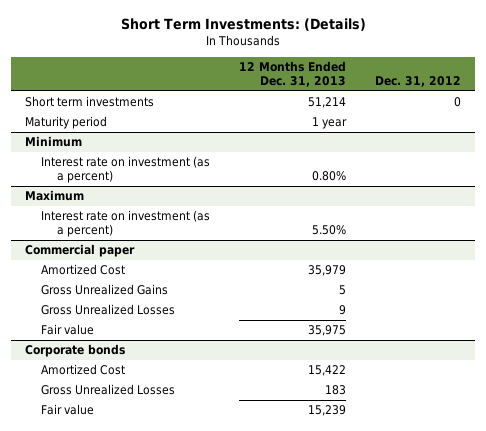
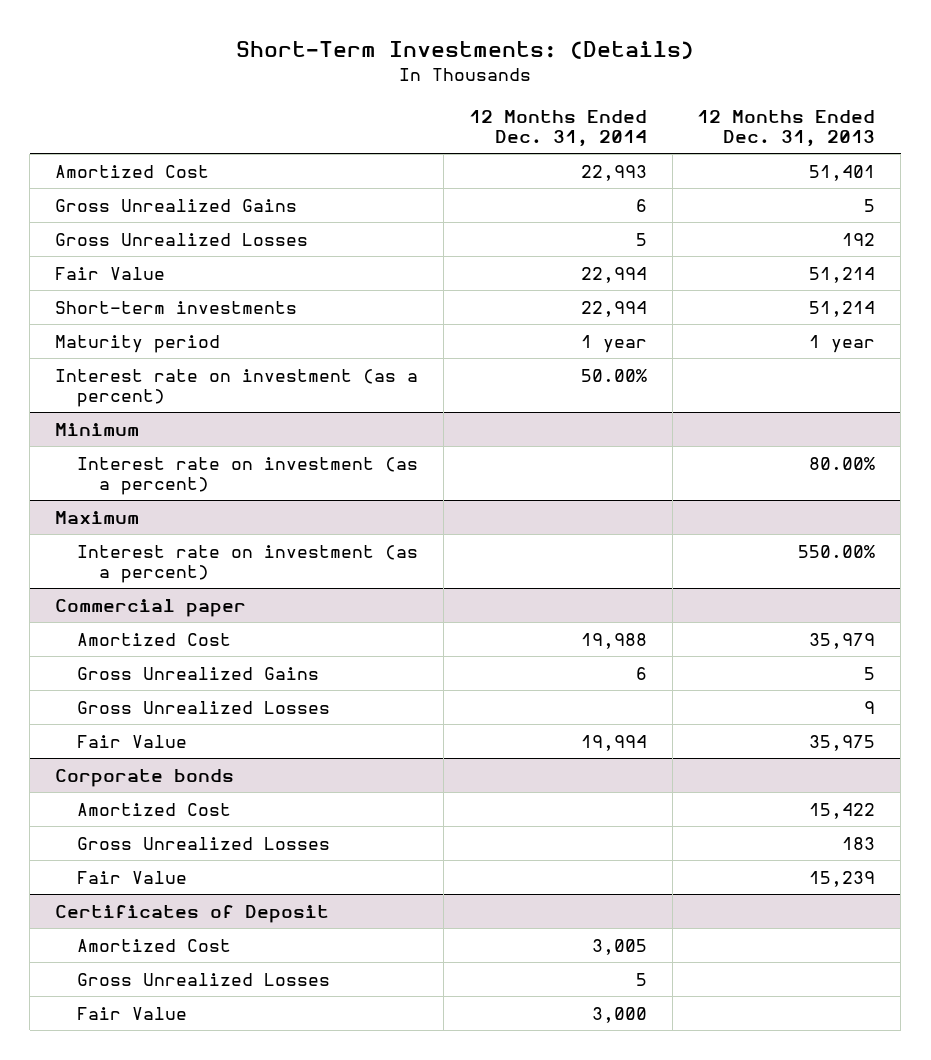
[120,18,366,32] Short Term Investments: (Details) -> [236,41,695,60] Short-Term Investments: (Details)
[374,76,461,88] Dec. 31, 2012 -> none
none -> [468,109,647,148] 12 Months Ended Dec. 31, 2014
none -> [55,164,210,178] Amortized Cost
none -> [55,198,298,212] Gross Unrealized Gains
none -> [55,232,309,246] Gross Unrealized Losses
none -> [55,266,166,280] Fair Value
[25,96,155,108] Short term investments -> [55,300,298,314] Short-term investments
none -> [55,368,419,408] Interest rate on investment (as a percent)
[311,171,346,182] 0.80% -> [809,456,876,470] 80.00%
[311,225,346,236] 5.50% -> [798,544,876,558] 550.00%
[41,324,95,336] Fair value -> [76,734,187,748] Fair Value
[41,404,95,416] Fair value -> [76,870,187,884] Fair Value
none -> [55,904,330,923] Certificates of Deposit
none -> [76,938,231,952] Amortized Cost
none -> [76,972,330,986] Gross Unrealized Losses
none -> [76,1006,187,1020] Fair Value

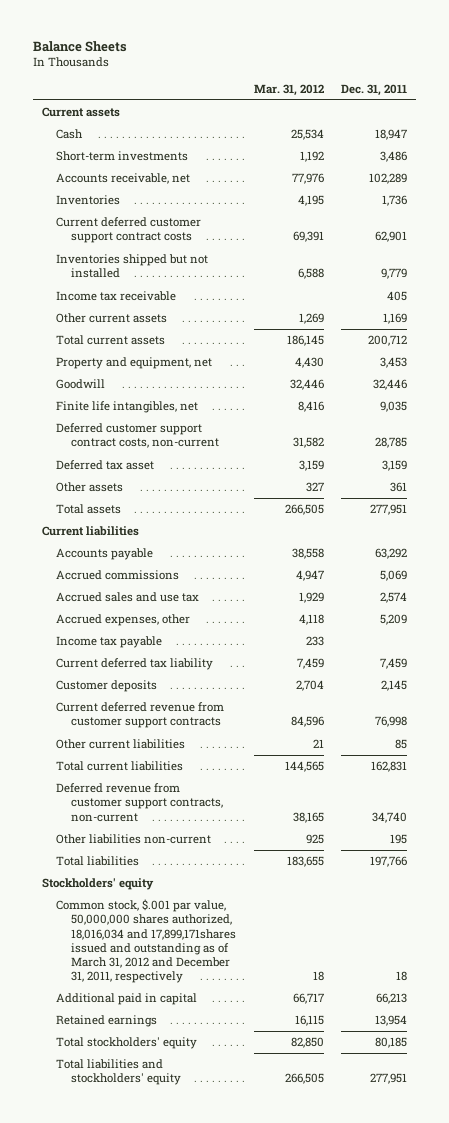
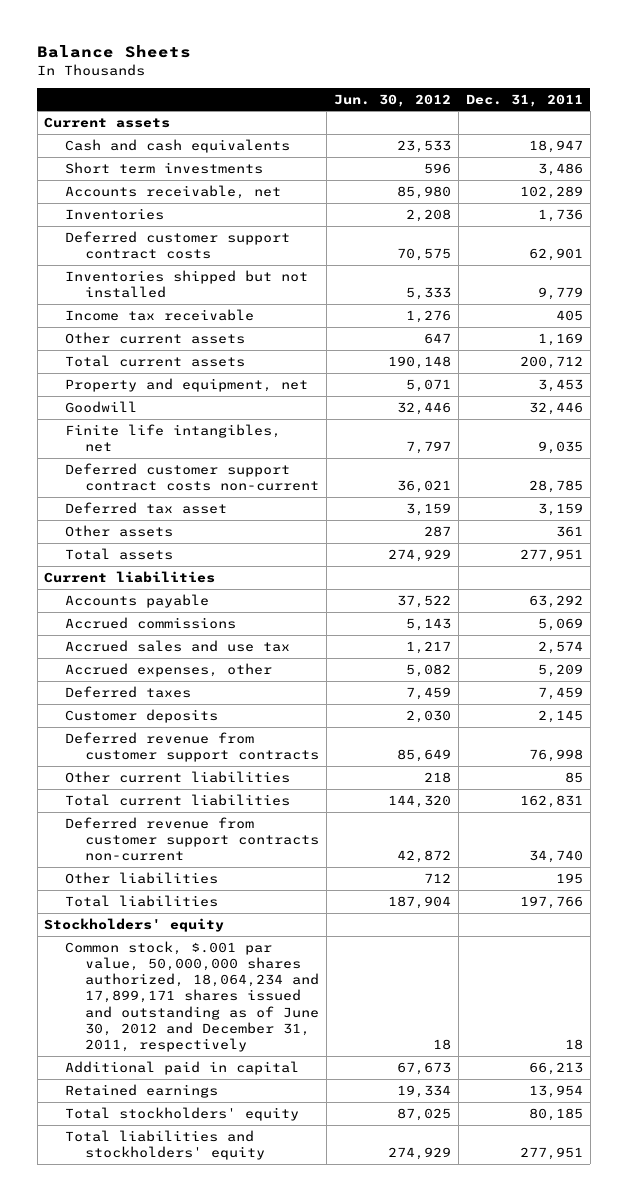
[253,83,324,96] Mar. 31, 2012 -> none
none -> [333,93,451,107] Jun. 30, 2012
[56,129,84,140] Cash -> [64,138,290,153] Cash and cash equivalents
[56,151,189,162] Short-term investments -> [64,161,263,174] Short term investments
[56,217,202,244] Current deferred customer support contract costs -> [64,230,290,260] Deferred customer support contract costs
[56,423,219,449] Deferred customer support contract costs, non-current -> [64,462,320,492] Deferred customer support contract costs non-current
[56,636,163,649] Income tax payable -> none
[56,658,214,671] Current deferred tax liability -> [64,685,191,698] Deferred taxes
[56,702,225,729] Current deferred revenue from customer support contracts -> [64,731,320,763] Deferred revenue from customer support contracts
[56,783,223,822] Deferred revenue from customer support contracts, non-current -> [64,816,320,862] Deferred revenue from customer support contracts non-current
[56,834,212,845] Other liabilities non-current -> [64,871,218,884] Other liabilities
[56,899,236,984] Common stock, $.001 par value, 50,000,000 shares authorized, 18,016,034 and 17,899,171shares issued and outstanding as of March 31, 2012 and December 31, 2011, respectively -> [64,940,320,1052] Common stock, $.001 par value, 50,000,000 shares authorized, 18,064,234 and 17,899,171 shares issued and outstanding as of June 30, 2012 and December 31, 2011, respectively

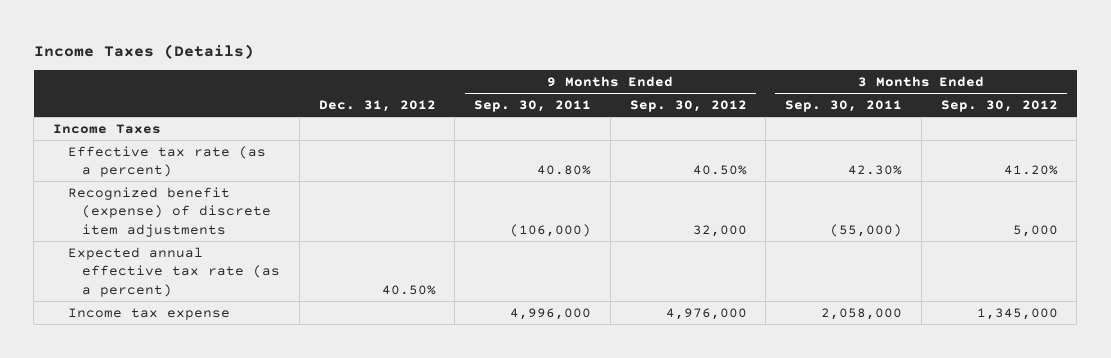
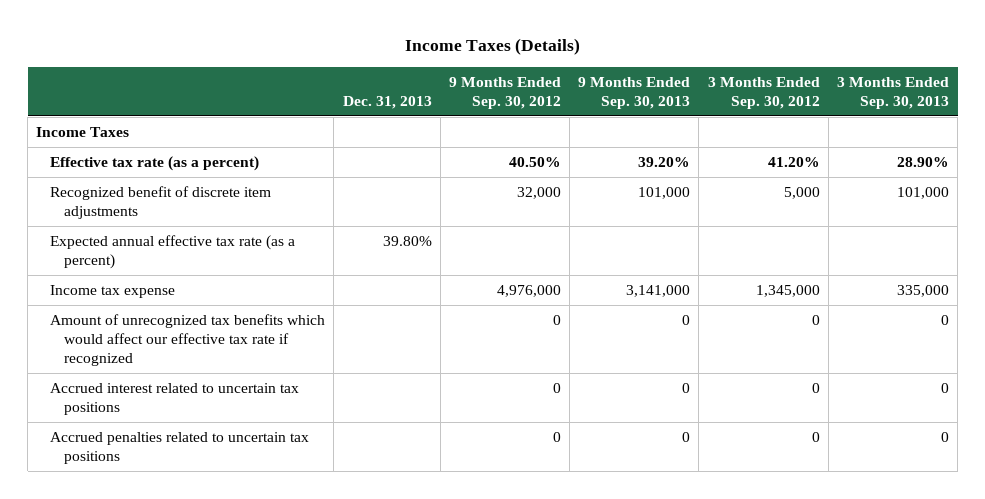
[318,99,436,112] Dec. 31, 2012 -> none
[474,99,592,112] Sep. 30, 2011 -> none
[785,99,903,112] Sep. 30, 2011 -> none
none -> [342,95,432,109] Dec. 31, 2013
none -> [578,76,691,109] 9 Months Ended Sep. 30, 2013
none -> [836,76,949,109] 3 Months Ended Sep. 30, 2013
[67,186,272,237] Recognized benefit (expense) of discrete item adjustments -> [50,186,272,219] Recognized benefit of discrete item adjustments
none -> [50,314,326,366] Amount of unrecognized tax benefits which would affect our effective tax rate if recognized
none -> [50,383,300,415] Accrued interest related to uncertain tax positions
none -> [50,432,310,464] Accrued penalties related to uncertain tax positions

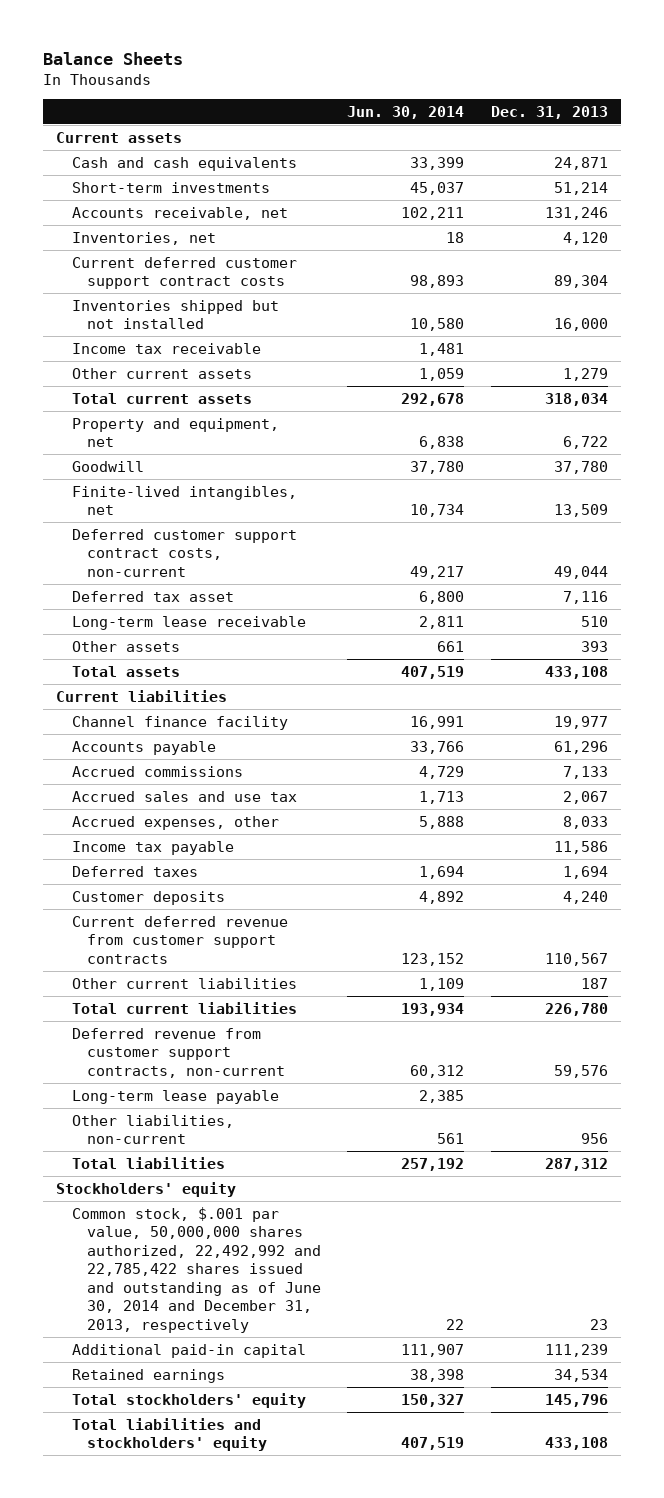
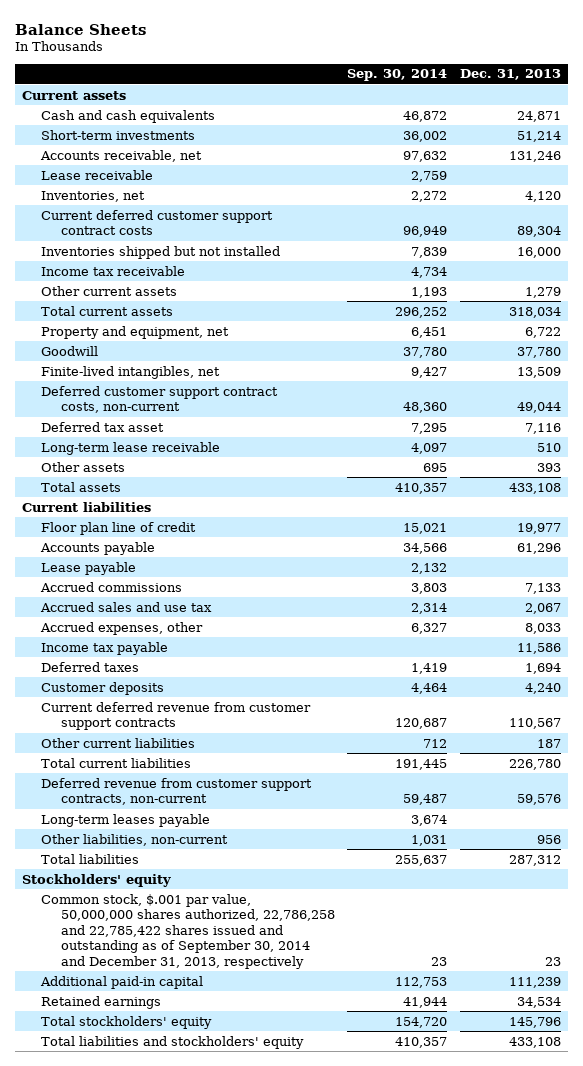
[347,105,465,119] Jun. 30, 2014 -> none
none -> [347,69,448,82] Sep. 30, 2014
none -> [41,169,154,180] Lease receivable
[71,715,288,730] Channel finance facility -> [41,521,197,535] Floor plan line of credit
none -> [41,561,137,575] Lease payable
[71,1089,279,1104] Long-term lease payable -> [41,813,211,827] Long-term leases payable
[71,1206,321,1333] Common stock, $.001 par value, 50,000,000 shares authorized, 22,492,992 and 22,785,422 shares issued and outstanding as of June 30, 2014 and December 31, 2013, respectively -> [41,893,335,969] Common stock, $.001 par value, 50,000,000 shares authorized, 22,786,258 and 22,785,422 shares issued and outstanding as of September 30, 2014 and December 31, 2013, respectively

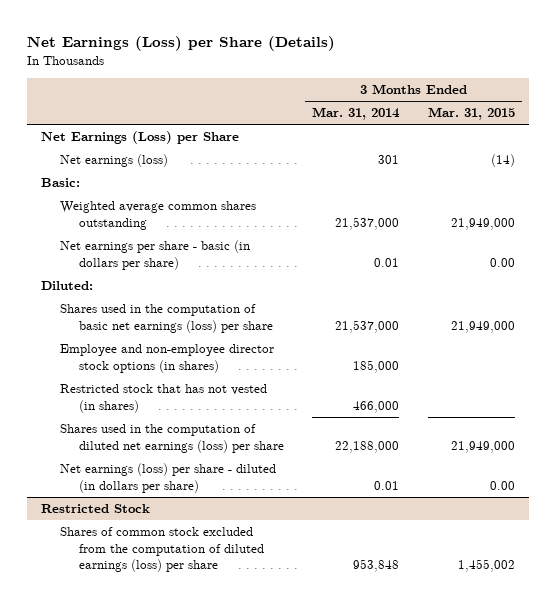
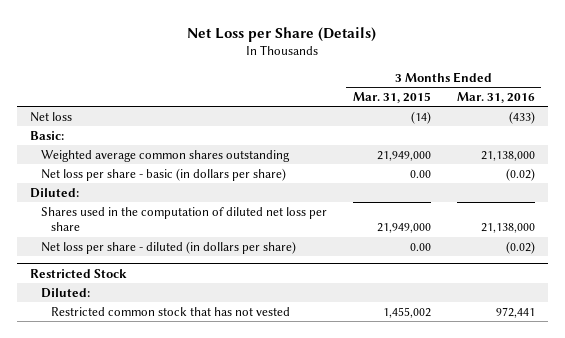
[26,36,335,52] Net Earnings (Loss) per Share (Details) -> [187,26,377,42] Net Loss per Share (Details)
[312,107,401,121] Mar. 31, 2014 -> none
none -> [456,91,535,103] Mar. 31, 2016
[40,131,239,145] Net Earnings (Loss) per Share -> none
[59,154,168,168] Net earnings (loss) -> [30,111,73,122] Net loss
[59,240,250,270] Net earnings per share - basic (in dollars per share) -> [40,167,286,181] Net loss per share - basic (in dollars per share)
[59,304,273,333] Shares used in the computation of basic net earnings (loss) per share -> none
[59,344,274,373] Employee and non-employee director stock options (in shares) -> none
[59,384,267,413] Restricted stock that has not vested (in shares) -> none
[59,424,284,453] Shares used in the computation of diluted net earnings (loss) per share -> [40,206,327,232] Shares used in the computation of diluted net loss per share
[59,463,276,493] Net earnings (loss) per share - diluted (in dollars per share) -> [40,240,296,254] Net loss per share - diluted (in dollars per share)
none -> [40,287,90,298] Diluted:
[59,527,264,573] Shares of common stock excluded from the computation of diluted earnings (loss) per share -> [51,306,291,316] Restricted common stock that has not vested

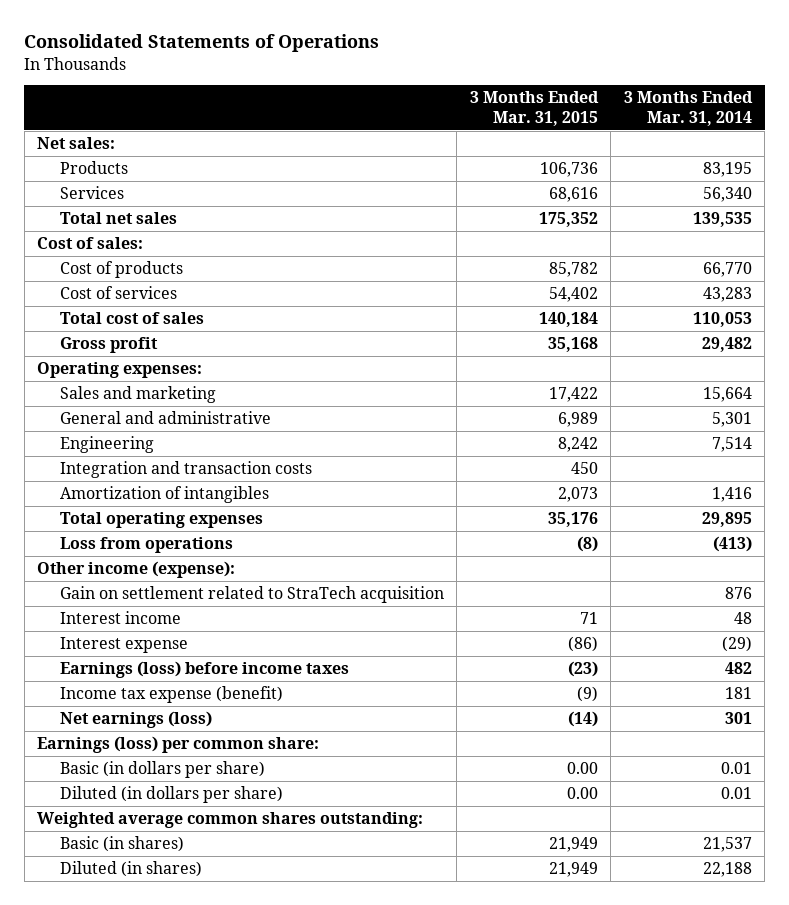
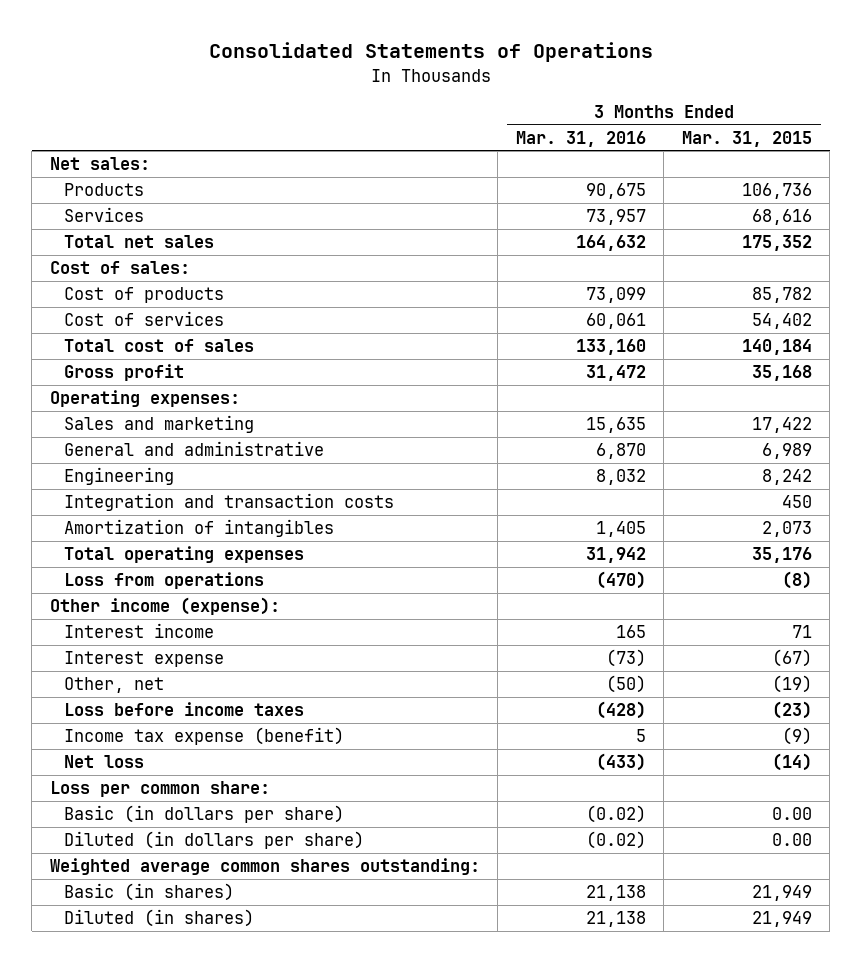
[623,91,753,126] 3 Months Ended Mar. 31, 2014 -> none
none -> [515,130,646,147] Mar. 31, 2016
[59,585,444,603] Gain on settlement related to StraTech acquisition -> none
[567,635,598,652] (86) -> [771,649,812,668] (67)
none -> [64,677,165,694] Other, net
[59,660,349,678] Earnings (loss) before income taxes -> [64,702,305,717] Loss before income taxes
[59,710,212,728] Net earnings (loss) -> [64,755,145,769] Net loss
[37,735,320,753] Earnings (loss) per common share: -> [49,781,270,798] Loss per common share:

